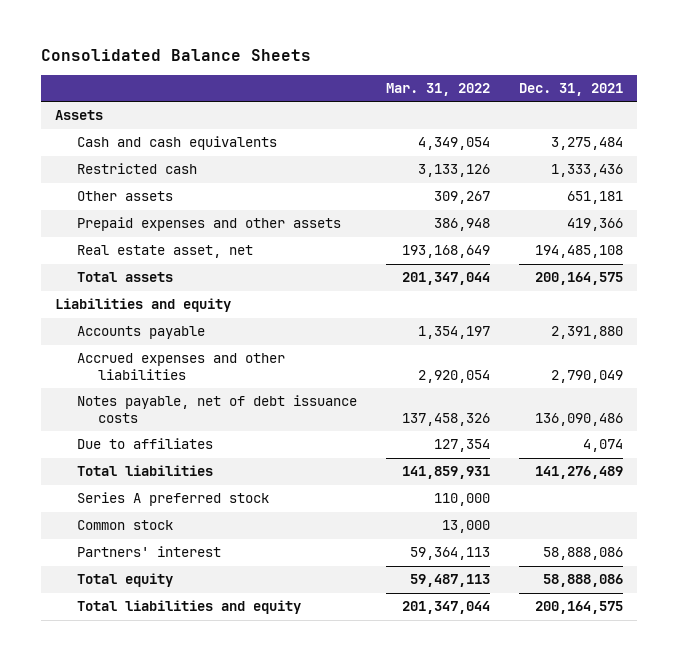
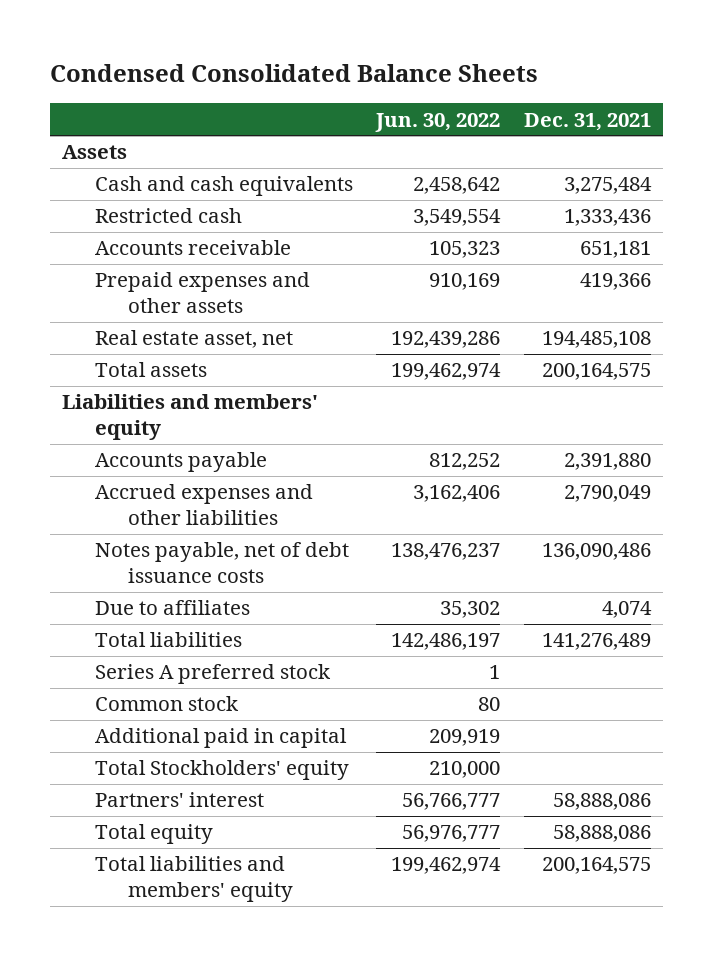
[40,49,311,62] Consolidated Balance Sheets -> [50,64,539,83] Condensed Consolidated Balance Sheets
[385,83,490,97] Mar. 31, 2022 -> none
none -> [375,112,501,132] Jun. 30, 2022
[76,191,173,202] Other assets -> [94,240,291,256] Accounts receivable
[55,298,232,313] Liabilities and equity -> [62,394,319,441] Liabilities and members' equity
none -> [94,728,347,749] Additional paid in capital
none -> [94,760,349,781] Total Stockholders' equity
[76,600,301,615] Total liabilities and equity -> [94,856,293,903] Total liabilities and members' equity

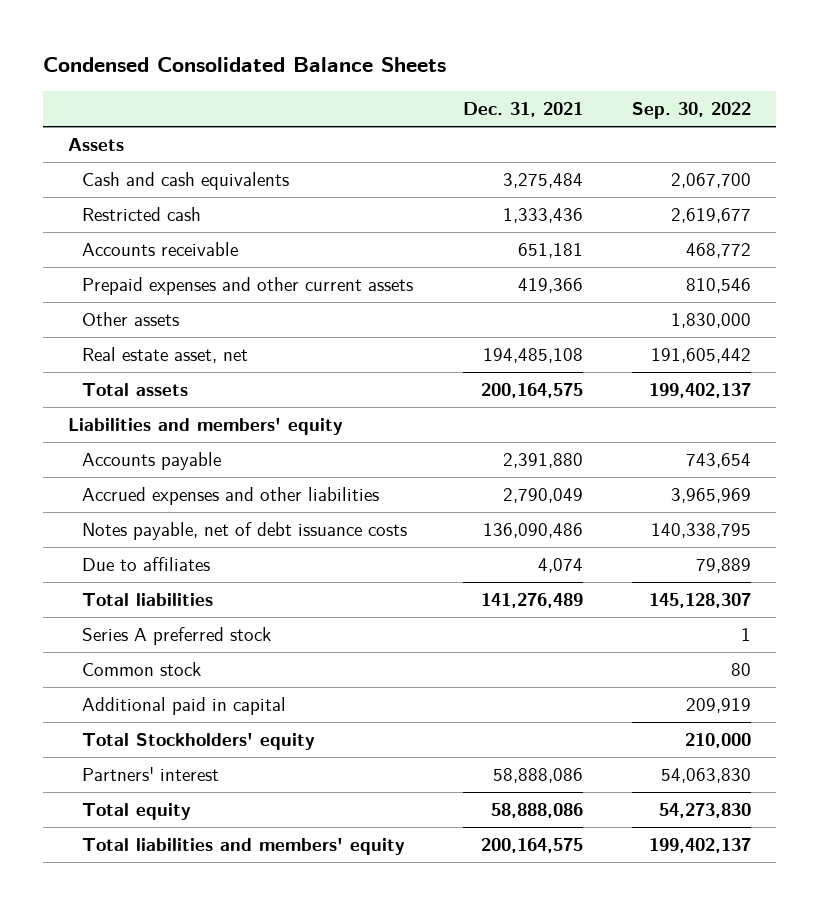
[375,112,501,132] Jun. 30, 2022 -> none
none -> [632,102,752,120] Sep. 30, 2022
[94,272,310,314] Prepaid expenses and other assets -> [82,277,414,296] Prepaid expenses and other current assets
none -> [82,312,180,327] Other assets

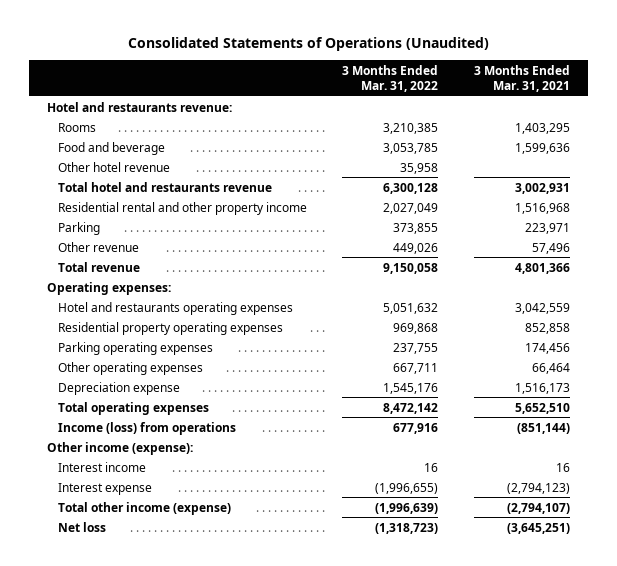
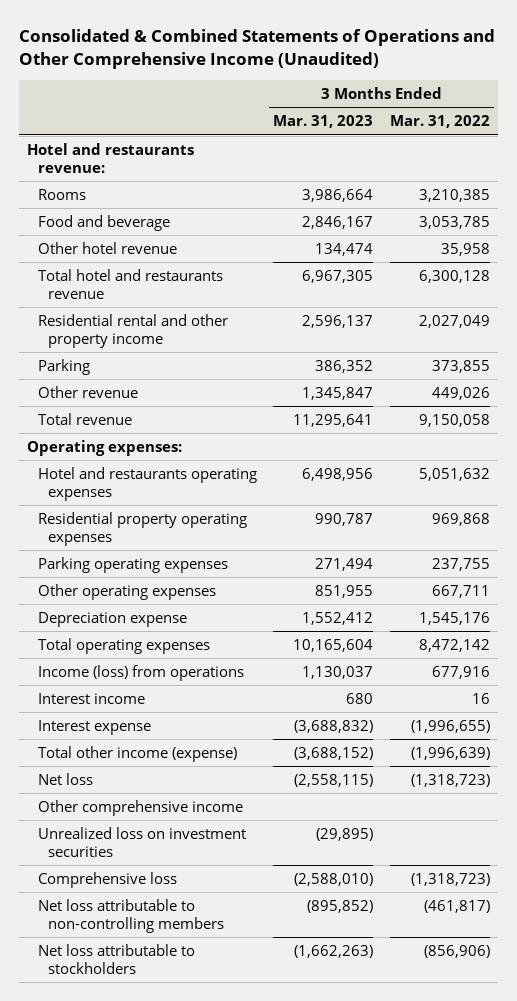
[127,37,489,52] Consolidated Statements of Operations (Unaudited) -> [19,29,496,70] Consolidated & Combined Statements of Operations and Other Comprehensive Income (Unaudited)
[473,64,570,92] 3 Months Ended Mar. 31, 2021 -> none
none -> [273,115,374,129] Mar. 31, 2023
[47,441,194,455] Other income (expense): -> none
none -> [37,799,243,816] Other comprehensive income
none -> [37,826,246,857] Unrealized loss on investment securities
none -> [37,871,177,888] Comprehensive loss
none -> [37,898,225,933] Net loss attributable to non-controlling members
none -> [37,943,195,974] Net loss attributable to stockholders

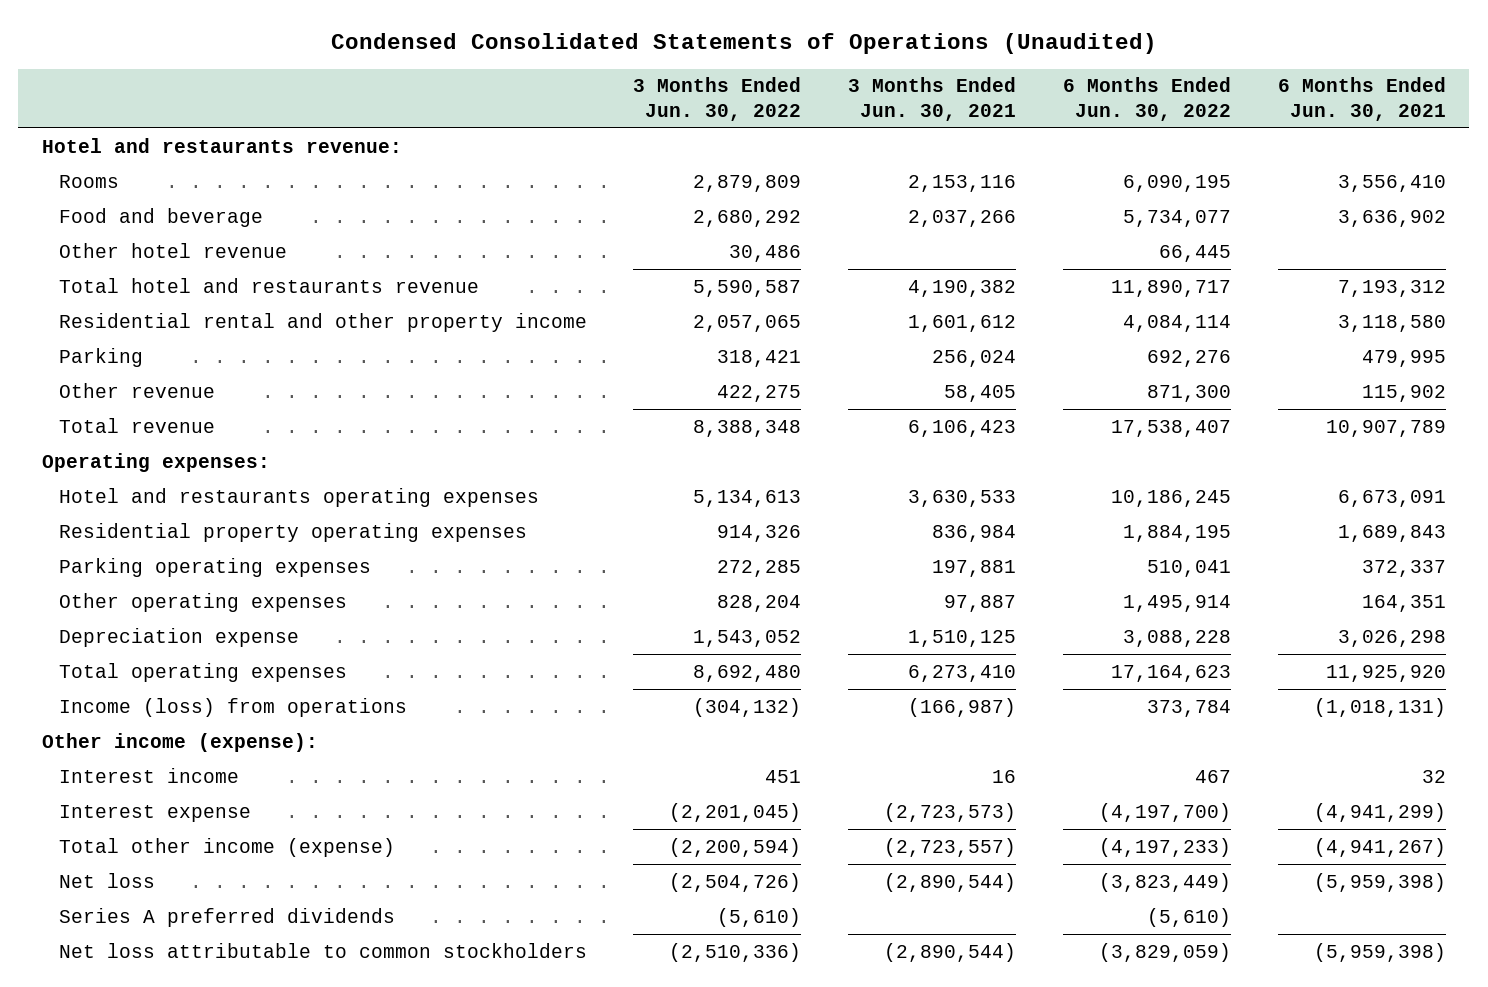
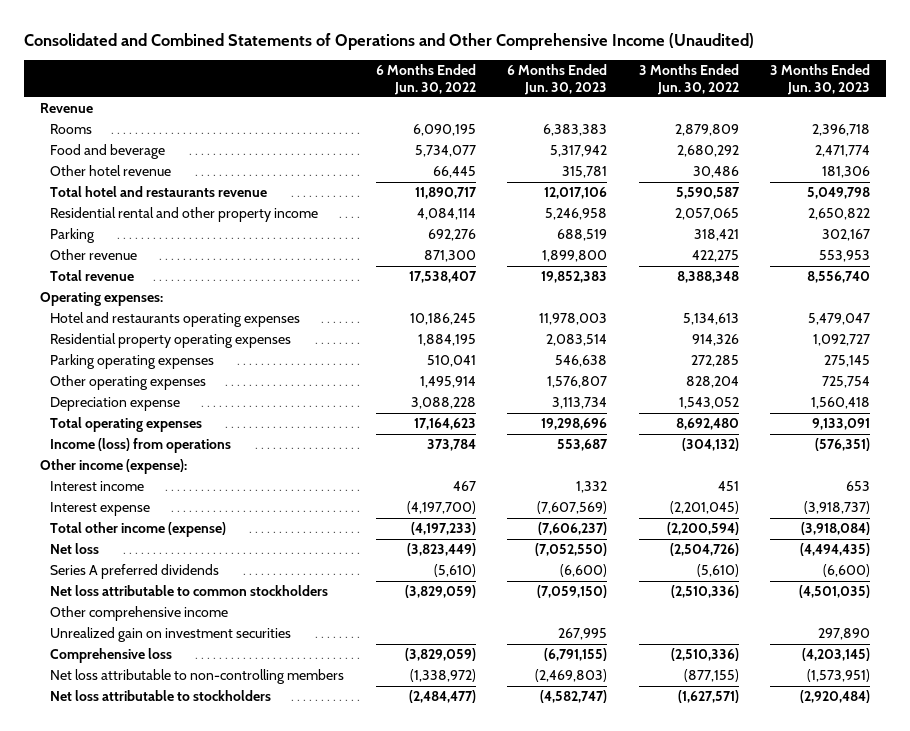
[330,33,1157,55] Condensed Consolidated Statements of Operations (Unaudited) -> [23,32,754,50] Consolidated and Combined Statements of Operations and Other Comprehensive Income (Unaudited)
[848,77,1017,122] 3 Months Ended Jun. 30, 2021 -> none
[1278,77,1447,122] 6 Months Ended Jun. 30, 2021 -> none
none -> [507,64,608,95] 6 Months Ended Jun. 30, 2023
none -> [770,64,871,95] 3 Months Ended Jun. 30, 2023
[41,137,402,153] Hotel and restaurants revenue: -> none
none -> [39,103,93,114] Revenue
none -> [50,606,229,622] Other comprehensive income
none -> [50,627,292,643] Unrealized gain on investment securities
none -> [50,648,173,664] Comprehensive loss
none -> [50,669,345,685] Net loss attributable to non-controlling members
none -> [50,690,272,702] Net loss attributable to stockholders

